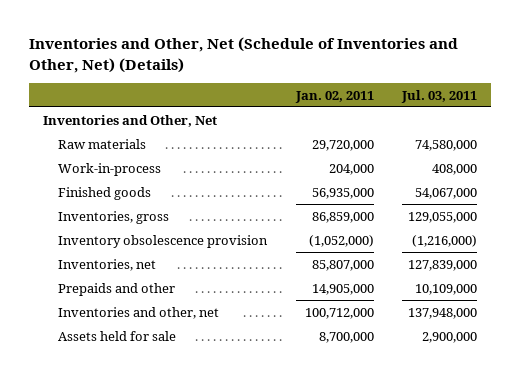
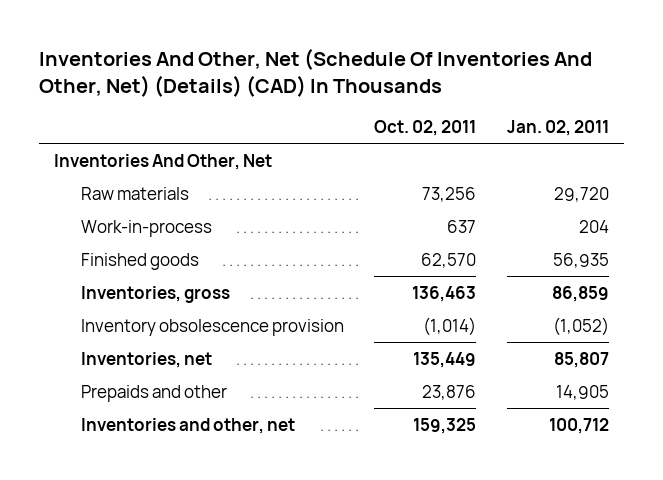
[28,37,458,73] Inventories and Other, Net (Schedule of Inventories and Other, Net) (Details) -> [39,47,593,97] Inventories And Other, Net (Schedule Of Inventories And Other, Net) (Details) (CAD) In Thousands
[401,89,478,103] Jul. 03, 2011 -> none
none -> [374,119,477,136] Oct. 02, 2011
[58,330,177,341] Assets held for sale -> none
[42,114,217,127] Inventories and Other, Net -> [54,153,273,170] Inventories And Other, Net
[311,139,374,151] 29,720,000 -> [553,186,609,202] 29,720
[328,163,374,175] 204,000 -> [578,219,609,233] 204
[311,187,374,199] 56,935,000 -> [552,252,609,268] 56,935
[311,211,374,223] 86,859,000 -> [551,285,609,302] 86,859
[308,234,374,247] (1,052,000) -> [552,316,609,336] (1,052)
[311,259,374,271] 85,807,000 -> [553,351,609,368] 85,807
[311,283,374,295] 14,905,000 -> [555,384,609,400] 14,905
[304,307,374,319] 100,712,000 -> [548,417,609,434] 100,712

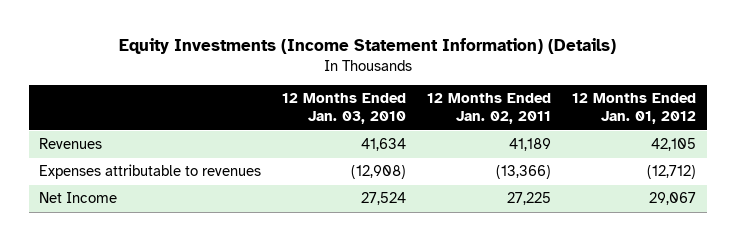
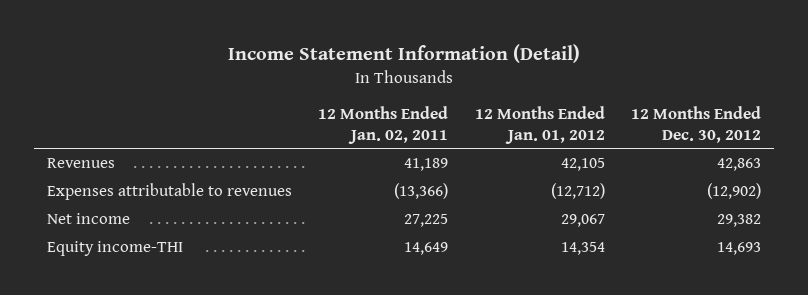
[118,38,616,55] Equity Investments (Income Statement Information) (Details) -> [227,44,580,64] Income Statement Information (Detail)
[282,93,407,125] 12 Months Ended Jan. 03, 2010 -> none
none -> [630,106,761,143] 12 Months Ended Dec. 30, 2012
[39,192,118,204] Net Income -> [47,213,131,225] Net income
none -> [47,241,184,257] Equity income-THI

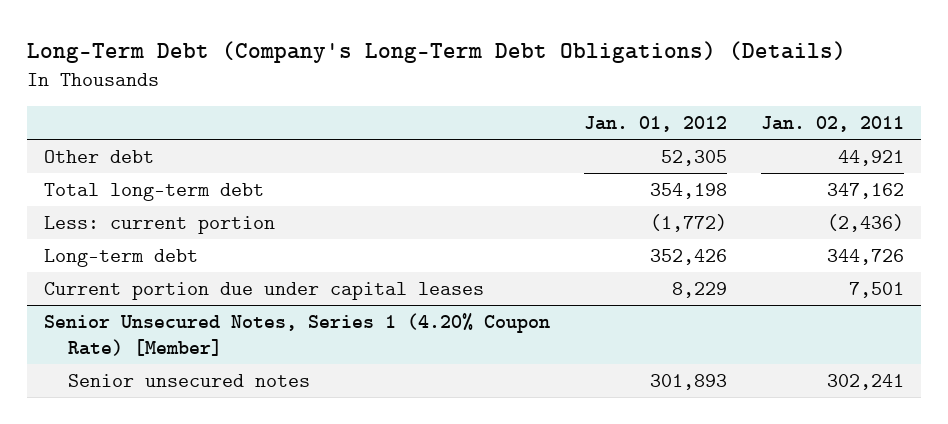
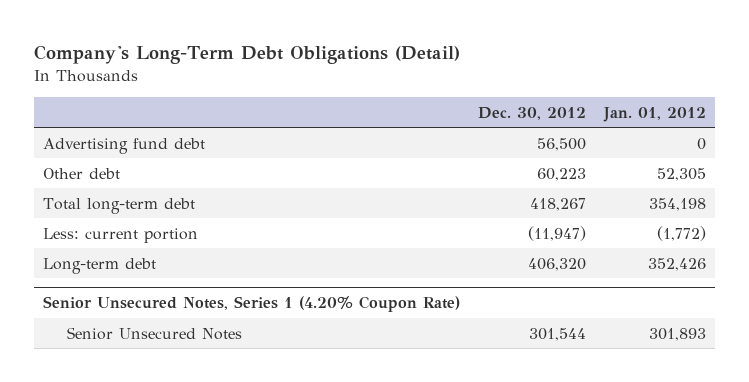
[26,41,846,64] Long-Term Debt (Company's Long-Term Debt Obligations) (Details) -> [34,45,461,65] Company's Long-Term Debt Obligations (Detail)
[760,115,904,132] Jan. 02, 2011 -> none
none -> [478,107,587,121] Dec. 30, 2012
none -> [43,137,206,154] Advertising fund debt
[43,281,484,300] Current portion due under capital leases -> none
[43,312,550,356] Senior Unsecured Notes, Series 1 (4.20% Coupon Rate) [Member] -> [43,296,461,313] Senior Unsecured Notes, Series 1 (4.20% Coupon Rate)
[67,373,310,387] Senior unsecured notes -> [66,326,242,340] Senior Unsecured Notes

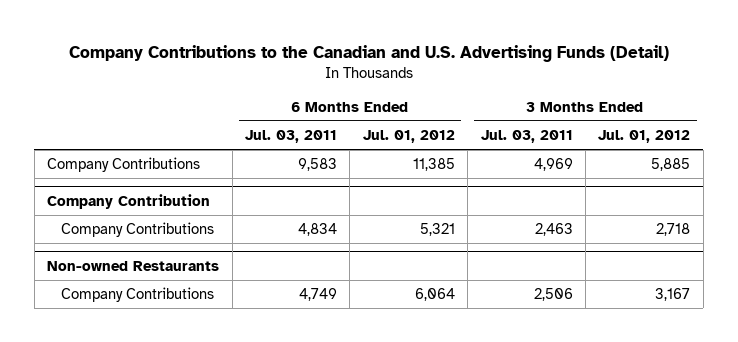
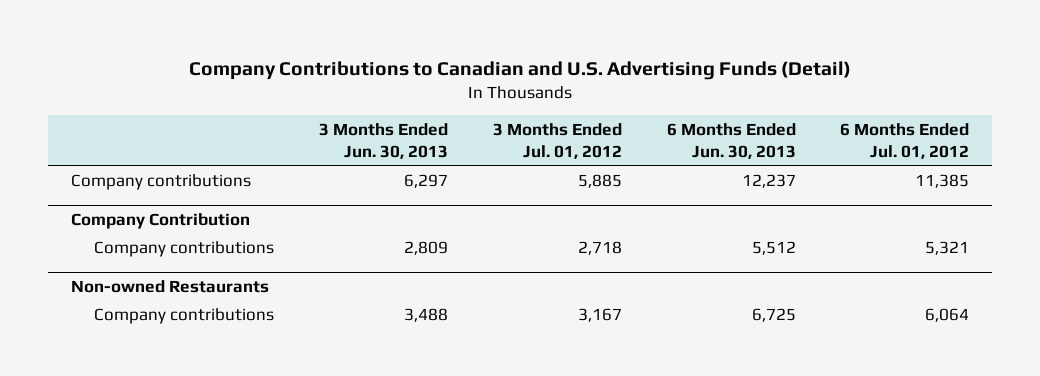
[68,44,669,62] Company Contributions to the Canadian and U.S. Advertising Funds (Detail) -> [189,60,852,80] Company Contributions to Canadian and U.S. Advertising Funds (Detail)
[245,130,338,144] Jul. 03, 2011 -> none
[480,130,573,144] Jul. 03, 2011 -> none
none -> [319,122,449,159] 3 Months Ended Jun. 30, 2013
none -> [666,122,796,159] 6 Months Ended Jun. 30, 2013
[47,157,201,173] Company Contributions -> [70,173,251,190] Company contributions
[60,222,214,238] Company Contributions -> [94,240,275,257] Company contributions
[60,287,214,303] Company Contributions -> [94,307,275,324] Company contributions

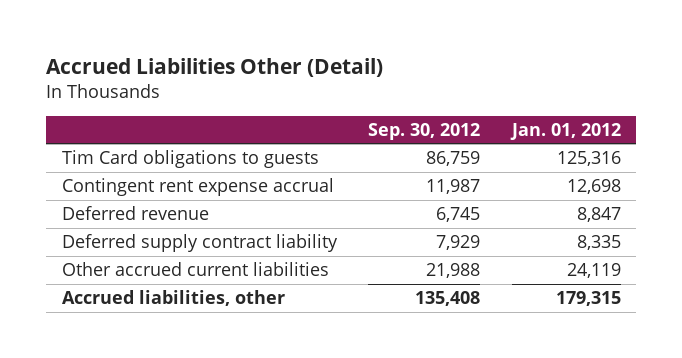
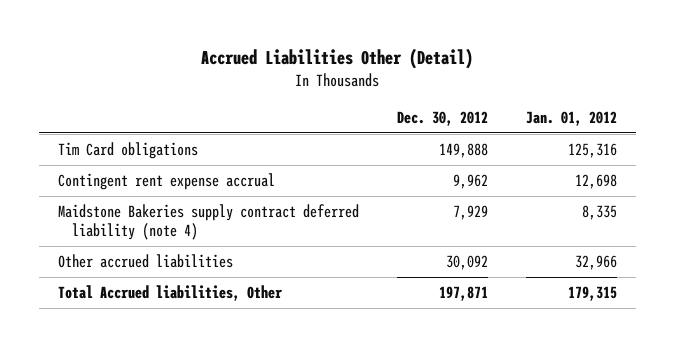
[368,122,481,140] Sep. 30, 2012 -> none
none -> [396,110,488,126] Dec. 30, 2012
[61,150,319,169] Tim Card obligations to guests -> [57,142,198,160] Tim Card obligations
[61,206,209,221] Deferred revenue -> none
[61,234,338,253] Deferred supply contract liability -> [57,204,359,241] Maidstone Bakeries supply contract deferred liability (note 4)
[61,262,329,277] Other accrued current liabilities -> [57,254,233,269] Other accrued liabilities
[566,263,621,279] 24,119 -> [575,255,618,271] 32,966
[61,290,285,307] Accrued liabilities, other -> [57,285,283,302] Total Accrued liabilities, Other

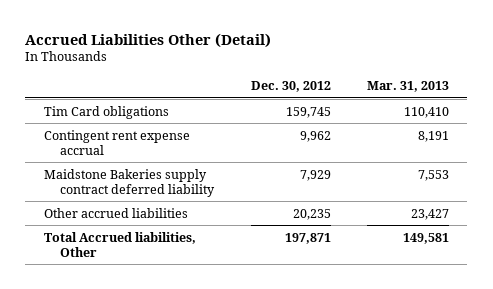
[526,110,618,126] Jan. 01, 2012 -> none
none -> [367,81,450,93] Mar. 31, 2013
[438,143,488,159] 149,888 -> [285,106,331,118] 159,745
[57,204,359,241] Maidstone Bakeries supply contract deferred liability (note 4) -> [43,168,216,197] Maidstone Bakeries supply contract deferred liability
[445,255,488,271] 30,092 -> [292,208,331,220] 20,235

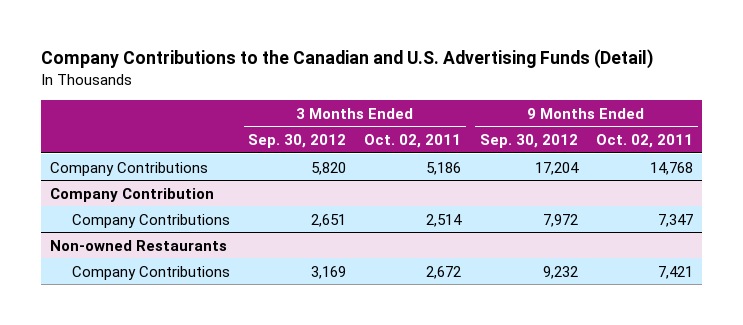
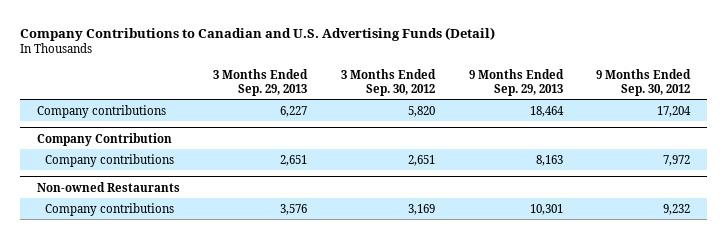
[40,49,653,70] Company Contributions to the Canadian and U.S. Advertising Funds (Detail) -> [19,26,495,41] Company Contributions to Canadian and U.S. Advertising Funds (Detail)
[364,134,462,149] Oct. 02, 2011 -> none
[595,134,693,149] Oct. 02, 2011 -> none
none -> [213,68,309,96] 3 Months Ended Sep. 29, 2013
none -> [468,68,564,96] 9 Months Ended Sep. 29, 2013
[49,161,208,176] Company Contributions -> [36,104,166,118] Company contributions
[71,213,230,228] Company Contributions -> [45,153,175,167] Company contributions
[71,265,230,280] Company Contributions -> [45,202,175,216] Company contributions

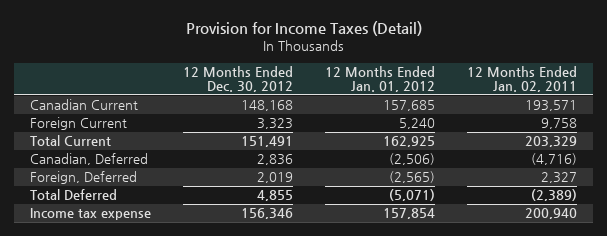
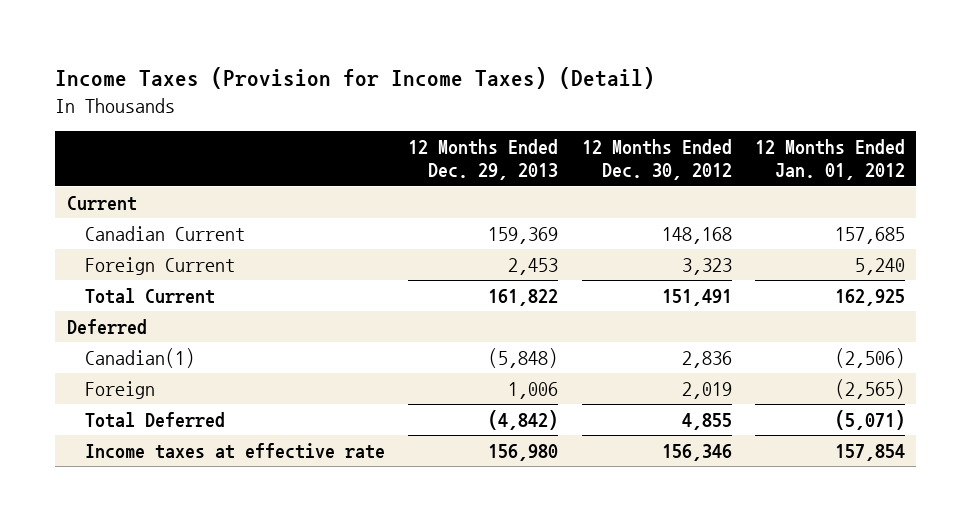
[185,21,422,37] Provision for Income Taxes (Detail) -> [54,67,655,90] Income Taxes (Provision for Income Taxes) (Detail)
[467,65,578,93] 12 Months Ended Jan. 02, 2011 -> none
none -> [408,139,559,181] 12 Months Ended Dec. 29, 2013
none -> [66,195,137,211] Current
none -> [66,318,147,334] Deferred
[30,153,149,166] Canadian, Deferred -> [85,347,196,368] Canadian(1)
[30,171,138,185] Foreign, Deferred -> [85,380,156,399] Foreign
[30,208,152,221] Income tax expense -> [85,442,386,459] Income taxes at effective rate

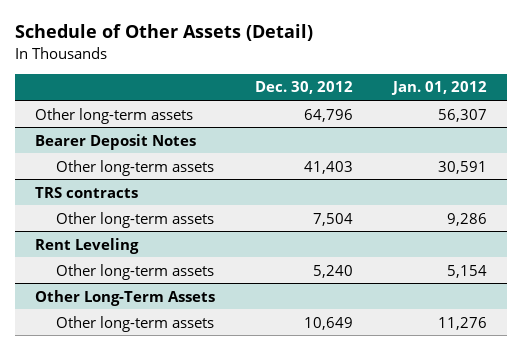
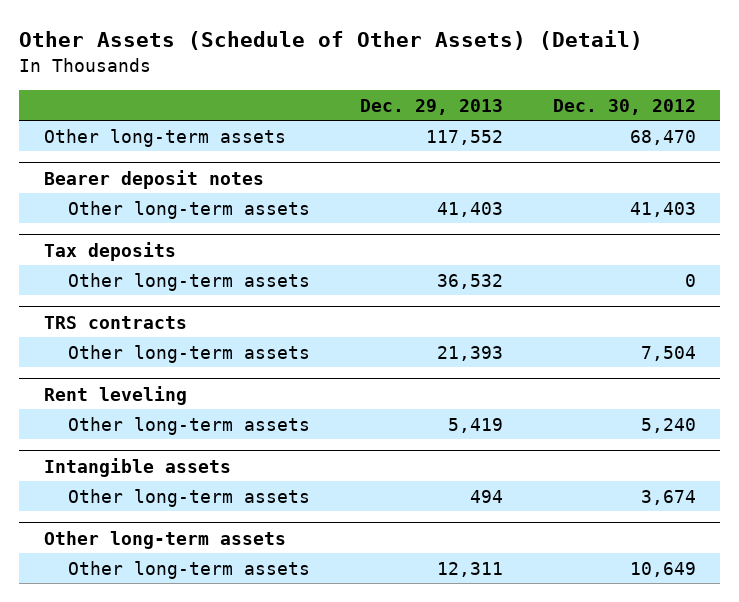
[14,24,313,42] Schedule of Other Assets (Detail) -> [18,29,643,50] Other Assets (Schedule of Other Assets) (Detail)
[390,81,487,96] Jan. 01, 2012 -> none
none -> [359,98,503,115] Dec. 29, 2013
[303,108,353,122] 64,796 -> [629,129,696,145] 68,470
[34,133,196,150] Bearer Deposit Notes -> [43,169,264,189] Bearer deposit notes
none -> [43,241,176,261] Tax deposits
none -> [67,272,310,291] Other long-term assets
[34,237,139,254] Rent Leveling -> [43,385,187,405] Rent leveling
none -> [43,457,231,477] Intangible assets
none -> [67,488,310,507] Other long-term assets
[34,289,215,306] Other Long-Term Assets -> [43,530,286,549] Other long-term assets

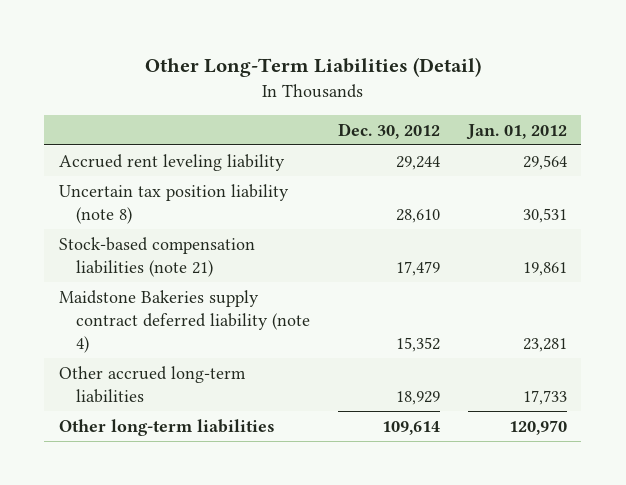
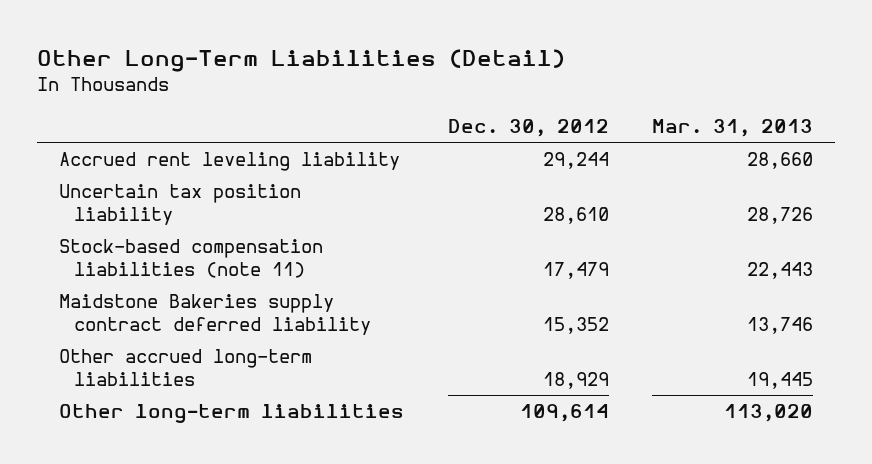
[466,123,568,140] Jan. 01, 2012 -> none
none -> [652,119,814,138] Mar. 31, 2013
[58,183,289,224] Uncertain tax position liability (note 8) -> [58,184,301,225] Uncertain tax position liability
[58,236,255,277] Stock-based compensation liabilities (note 21) -> [58,239,323,278] Stock-based compensation liabilities (note 11)
[58,289,310,354] Maidstone Bakeries supply contract deferred liability (note 4) -> [58,294,372,335] Maidstone Bakeries supply contract deferred liability

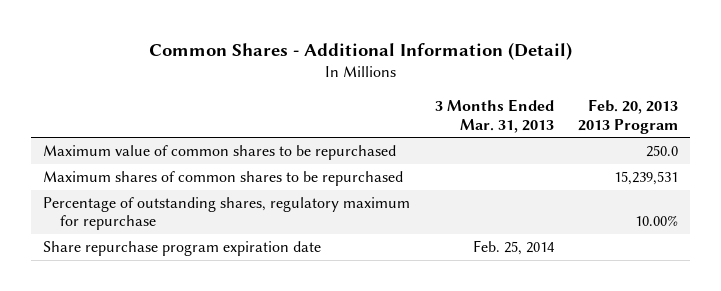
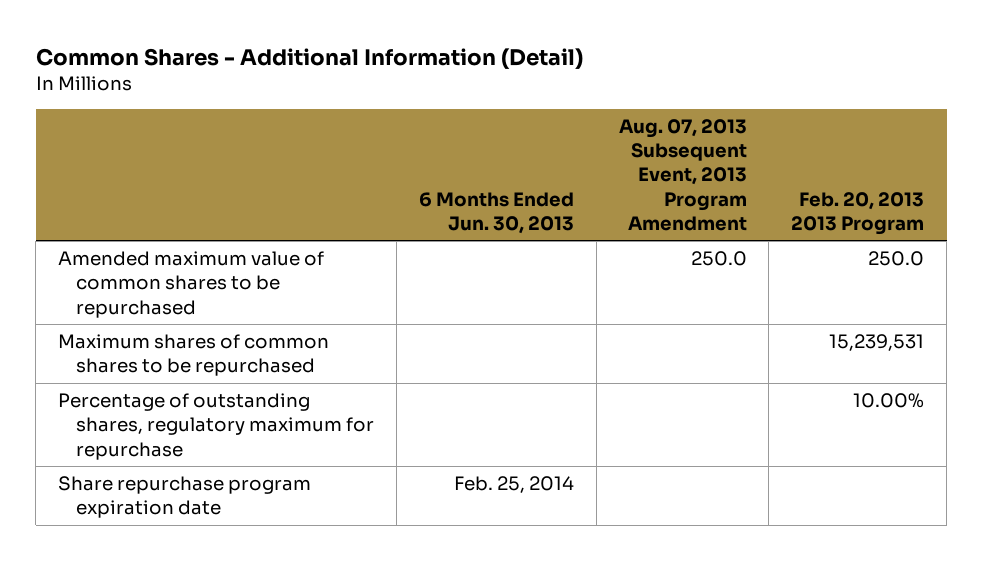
[434,99,554,133] 3 Months Ended Mar. 31, 2013 -> none
none -> [418,191,574,234] 6 Months Ended Jun. 30, 2013
none -> [618,118,747,231] Aug. 07, 2013 Subsequent Event, 2013 Program Amendment
[43,144,397,160] Maximum value of common shares to be repurchased -> [58,250,325,318] Amended maximum value of common shares to be repurchased

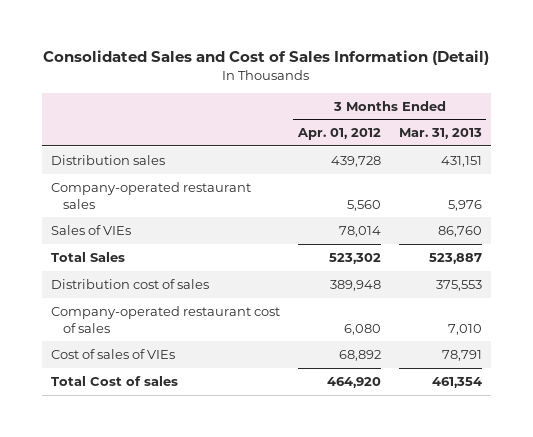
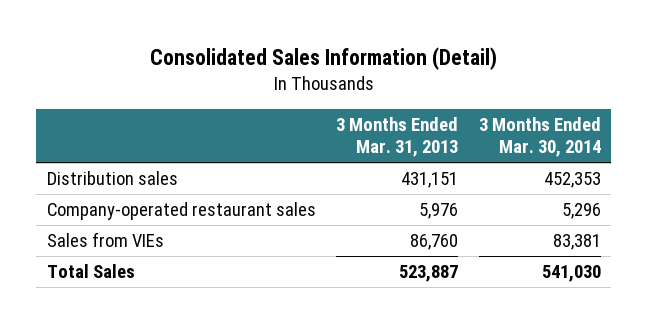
[43,50,490,66] Consolidated Sales and Cost of Sales Information (Detail) -> [149,47,497,71] Consolidated Sales Information (Detail)
[296,128,381,141] Apr. 01, 2012 -> none
none -> [478,117,601,158] 3 Months Ended Mar. 30, 2014
[50,224,131,235] Sales of VIEs -> [46,232,164,248] Sales from VIEs
[50,278,209,289] Distribution cost of sales -> none
[50,305,280,333] Company-operated restaurant cost of sales -> none
[50,348,175,359] Cost of sales of VIEs -> none
[50,375,178,386] Total Cost of sales -> none

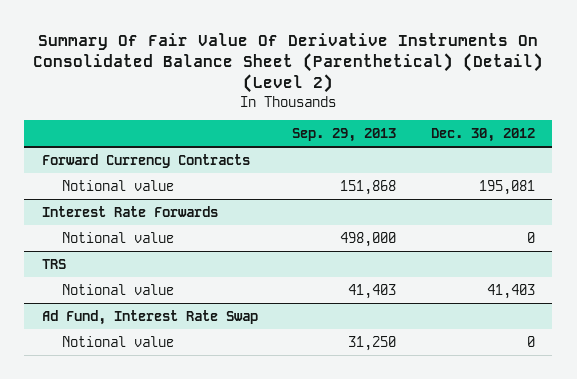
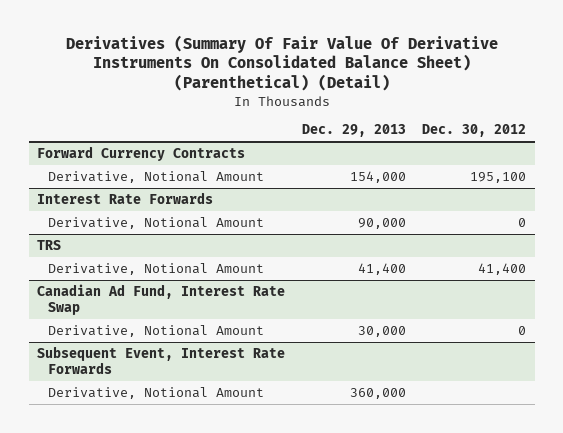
[33,32,544,94] Summary Of Fair Value Of Derivative Instruments On Consolidated Balance Sheet (Parenthetical) (Detail) (Level 2) -> [65,34,498,92] Derivatives (Summary Of Fair Value Of Derivative Instruments On Consolidated Balance Sheet) (Parenthetical) (Detail)
[292,128,397,143] Sep. 29, 2013 -> none
none -> [301,124,406,138] Dec. 29, 2013
[61,179,174,191] Notional value -> [47,170,264,183] Derivative, Notional Amount
[478,179,535,195] 195,081 -> [470,171,527,183] 195,100
[61,231,174,243] Notional value -> [47,216,264,229] Derivative, Notional Amount
[61,283,174,295] Notional value -> [47,262,264,275] Derivative, Notional Amount
[486,283,535,299] 41,403 -> [478,262,527,275] 41,400
[41,309,258,325] Ad Fund, Interest Rate Swap -> [36,283,285,315] Canadian Ad Fund, Interest Rate Swap
[61,335,174,347] Notional value -> [47,324,264,337] Derivative, Notional Amount
none -> [36,345,285,374] Subsequent Event, Interest Rate Forwards
none -> [47,386,264,399] Derivative, Notional Amount

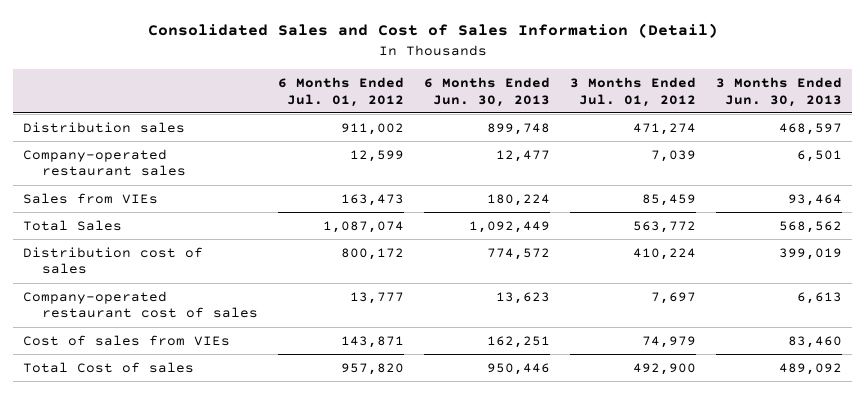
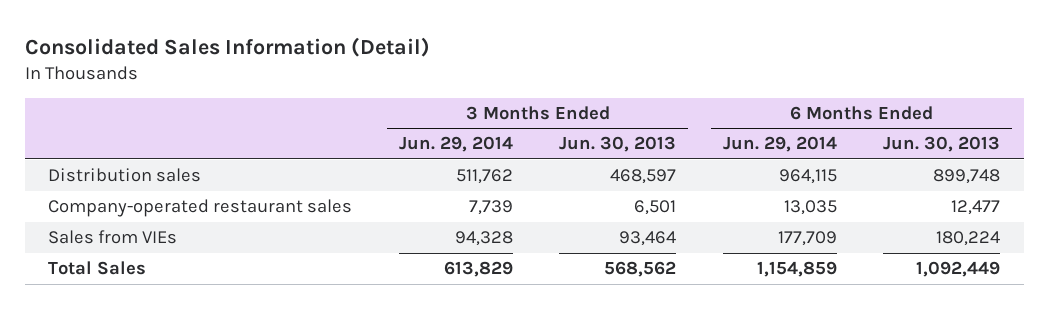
[147,23,718,39] Consolidated Sales and Cost of Sales Information (Detail) -> [25,36,431,57] Consolidated Sales Information (Detail)
[278,76,405,107] 6 Months Ended Jul. 01, 2012 -> none
[570,76,697,107] 3 Months Ended Jul. 01, 2012 -> none
none -> [398,136,513,153] Jun. 29, 2014
none -> [722,136,837,153] Jun. 29, 2014
[23,246,204,275] Distribution cost of sales -> none
[23,290,258,319] Company-operated restaurant cost of sales -> none
[23,334,231,346] Cost of sales from VIEs -> none
[23,361,195,373] Total Cost of sales -> none

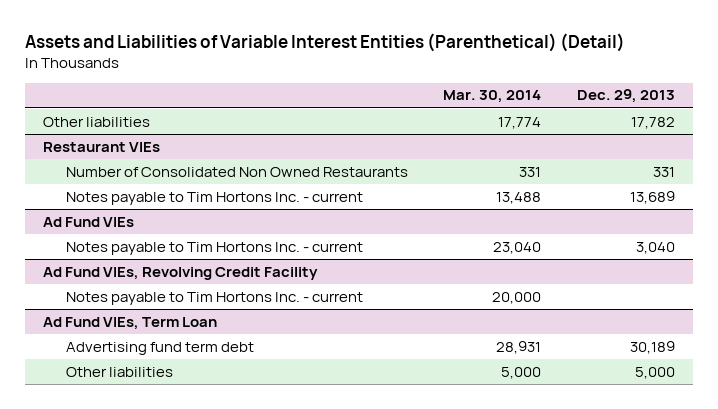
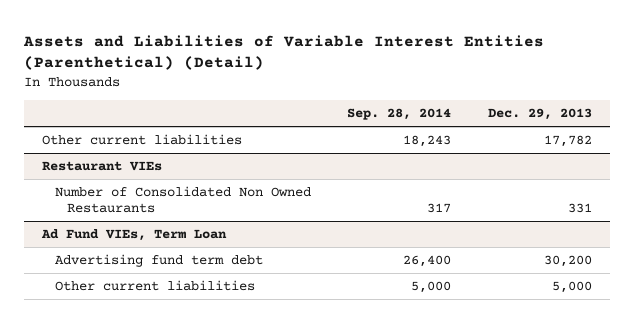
[443,90,542,104] Mar. 30, 2014 -> none
none -> [347,108,452,121] Sep. 28, 2014
[42,116,150,127] Other liabilities -> [42,133,243,145] Other current liabilities
[65,191,363,205] Notes payable to Tim Hortons Inc. - current -> none
[42,216,134,227] Ad Fund VIEs -> none
[65,241,363,255] Notes payable to Tim Hortons Inc. - current -> none
[42,266,318,280] Ad Fund VIEs, Revolving Credit Facility -> none
[65,291,363,305] Notes payable to Tim Hortons Inc. - current -> none
[630,340,676,354] 30,189 -> [544,254,593,267] 30,200
[65,366,173,377] Other liabilities -> [54,279,255,291] Other current liabilities

